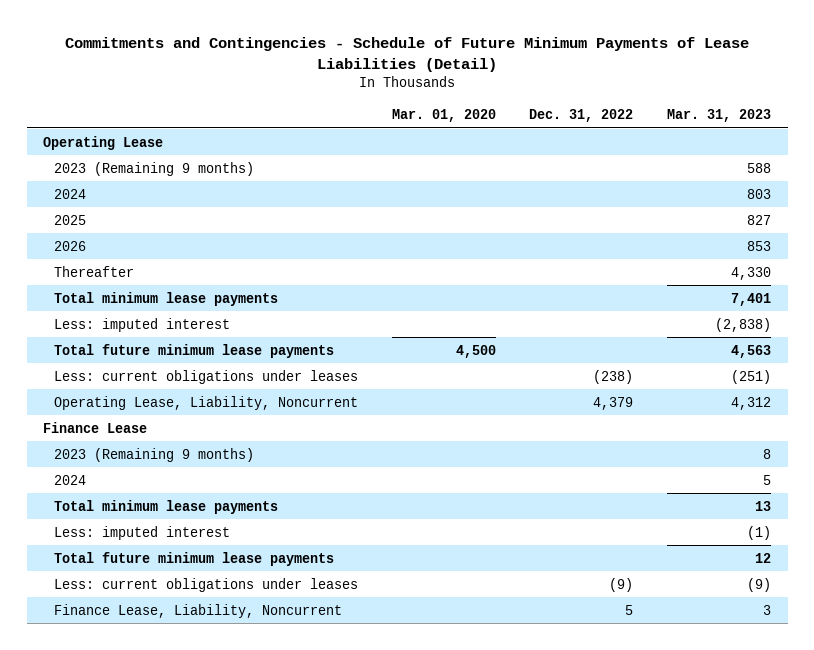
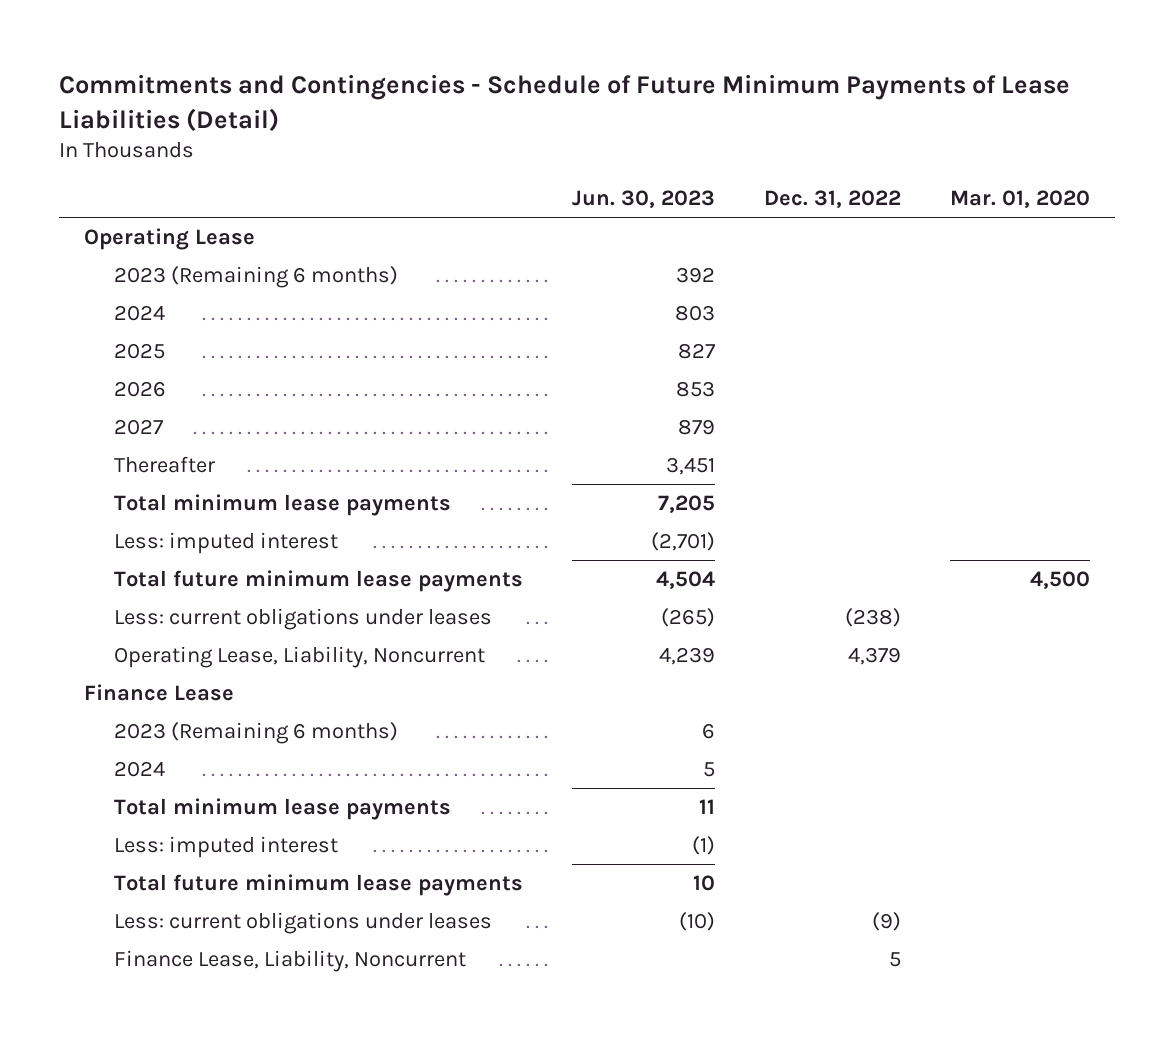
[666,108,771,122] Mar. 31, 2023 -> none
none -> [572,190,716,209] Jun. 30, 2023
[54,161,255,176] 2023 (Remaining 9 months) -> [114,265,399,288] 2023 (Remaining 6 months)
none -> [114,418,164,435] 2027
[54,447,255,462] 2023 (Remaining 9 months) -> [114,721,399,744] 2023 (Remaining 6 months)

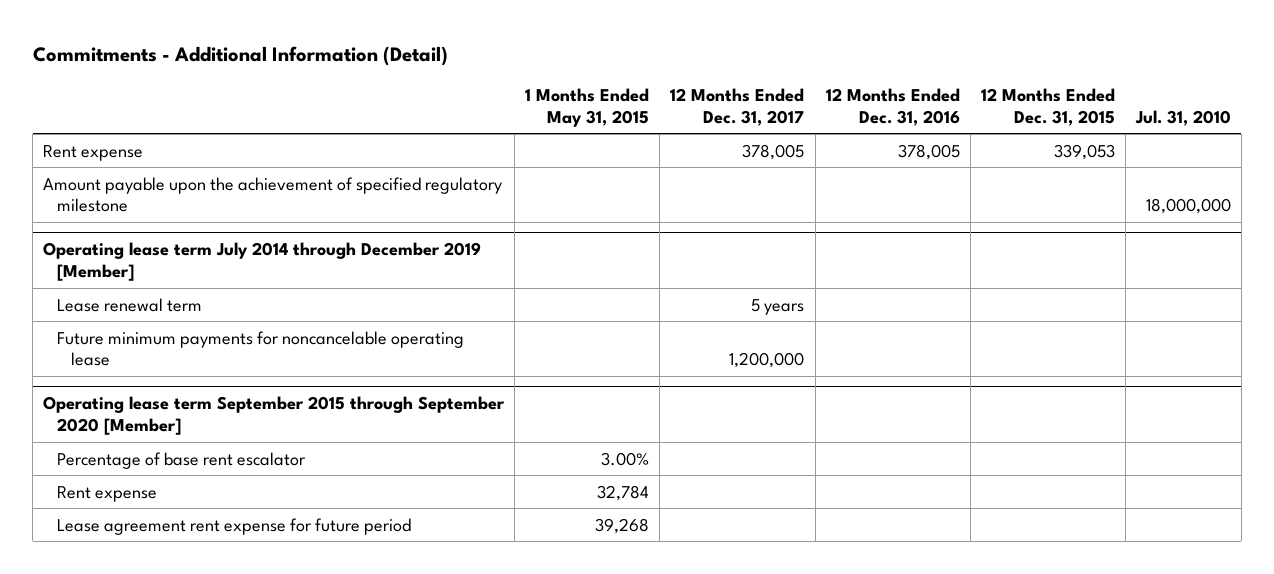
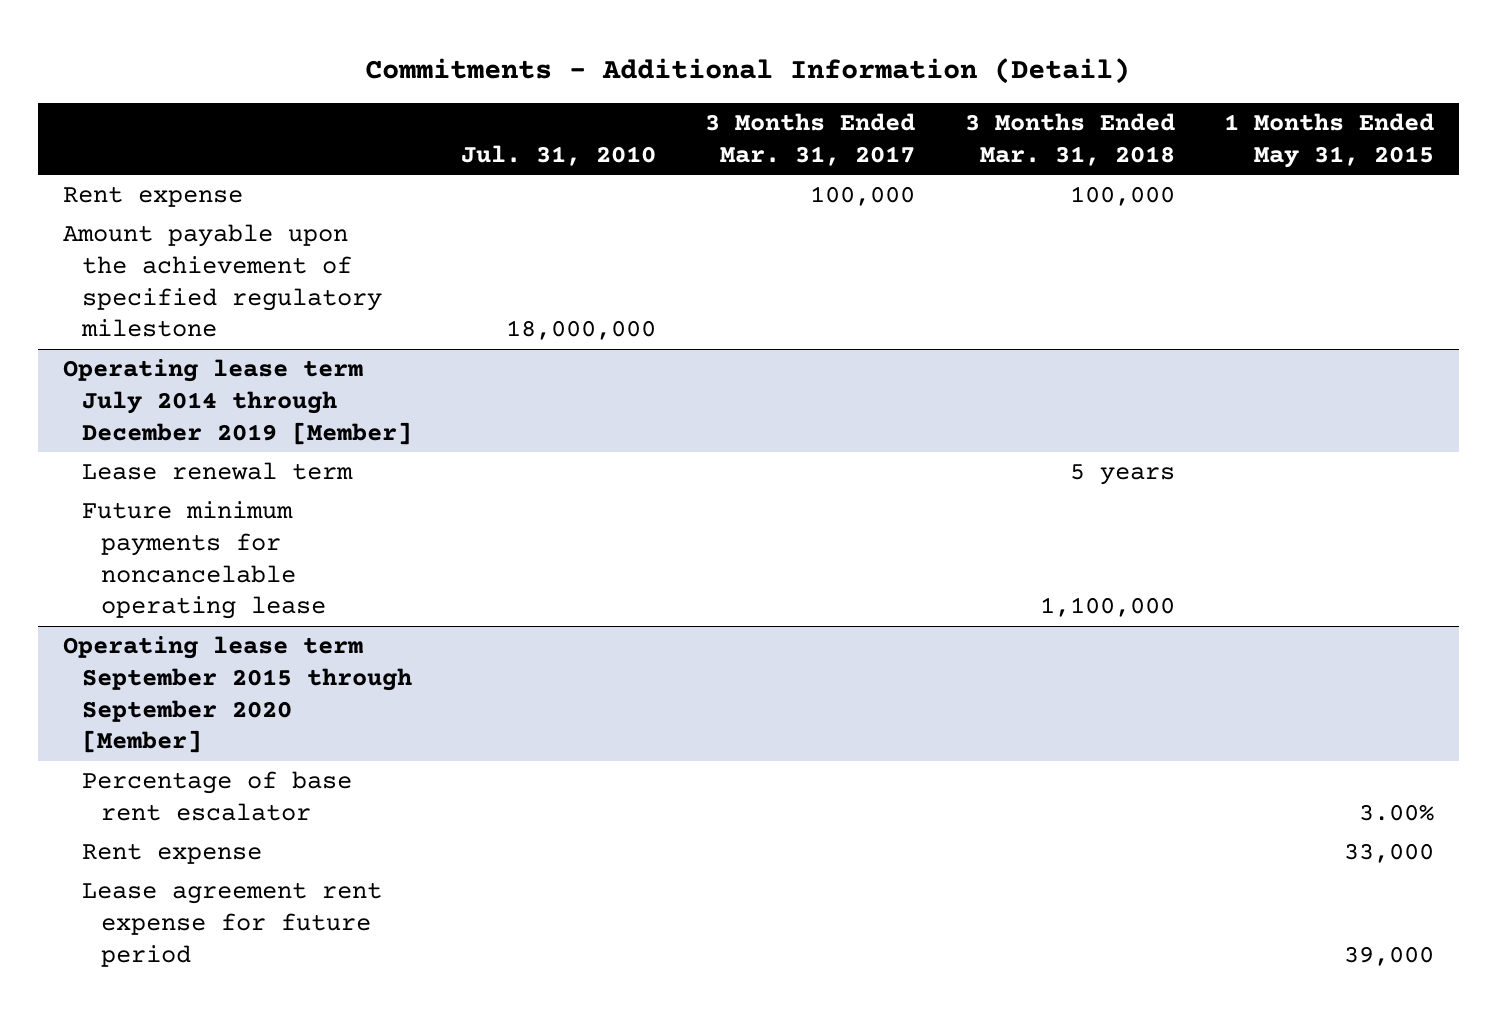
[670,88,805,126] 12 Months Ended Dec. 31, 2017 -> none
[825,88,960,126] 12 Months Ended Dec. 31, 2016 -> none
[980,88,1115,126] 12 Months Ended Dec. 31, 2015 -> none
none -> [705,113,916,166] 3 Months Ended Mar. 31, 2017
none -> [964,113,1175,166] 3 Months Ended Mar. 31, 2018
[597,484,650,501] 32,784 -> [1344,843,1435,864] 33,000
[595,517,650,534] 39,268 -> [1344,945,1435,966] 39,000

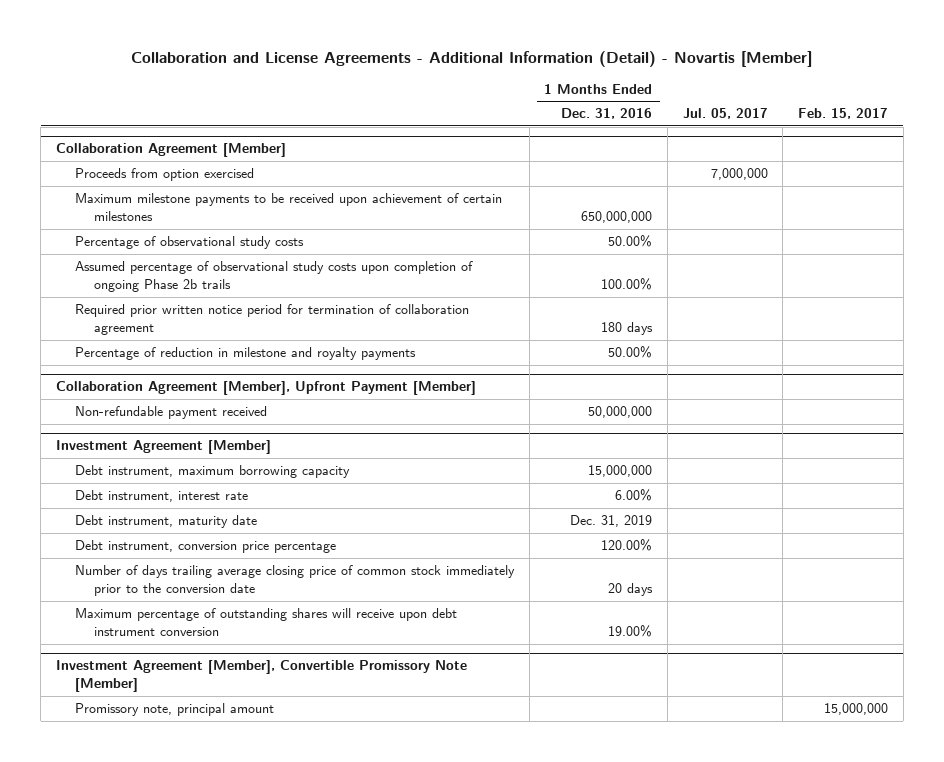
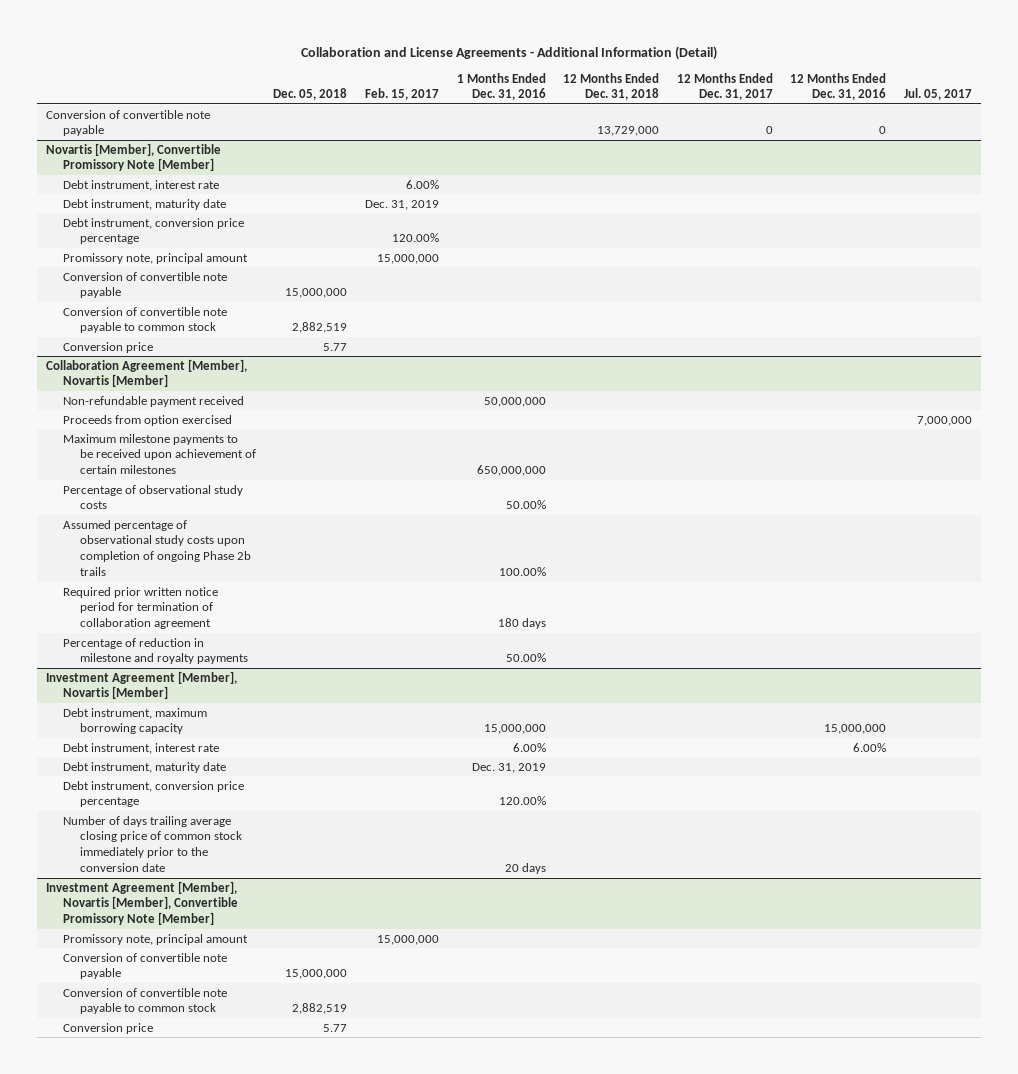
[131,50,813,67] Collaboration and License Agreements - Additional Information (Detail) - Novartis [Member] -> [301,45,718,60] Collaboration and License Agreements - Additional Information (Detail)
none -> [273,88,348,101] Dec. 05, 2018
none -> [563,72,660,101] 12 Months Ended Dec. 31, 2018
none -> [676,72,773,101] 12 Months Ended Dec. 31, 2017
none -> [790,72,887,101] 12 Months Ended Dec. 31, 2016
none -> [46,109,211,137] Conversion of convertible note payable
none -> [46,142,222,172] Novartis [Member], Convertible Promissory Note [Member]
none -> [62,179,219,191] Debt instrument, interest rate
none -> [62,198,226,210] Debt instrument, maturity date
none -> [62,217,244,245] Debt instrument, conversion price percentage
none -> [62,252,248,264] Promissory note, principal amount
none -> [62,271,227,299] Conversion of convertible note payable
none -> [62,306,227,334] Conversion of convertible note payable to common stock
none -> [62,341,153,353] Conversion price
[55,143,286,158] Collaboration Agreement [Member] -> [46,358,248,388] Collaboration Agreement [Member], Novartis [Member]
none -> [62,395,244,407] Non-refundable payment received
[55,381,476,396] Collaboration Agreement [Member], Upfront Payment [Member] -> none
[74,406,267,420] Non-refundable payment received -> none
[55,440,271,455] Investment Agreement [Member] -> [46,670,238,700] Investment Agreement [Member], Novartis [Member]
[74,608,457,637] Maximum percentage of outstanding shares will receive upon debt instrument conversion -> none
[55,660,467,693] Investment Agreement [Member], Convertible Promissory Note [Member] -> [46,880,238,926] Investment Agreement [Member], Novartis [Member], Convertible Promissory Note [Member]
none -> [62,952,227,980] Conversion of convertible note payable
none -> [62,987,227,1015] Conversion of convertible note payable to common stock
none -> [62,1022,153,1034] Conversion price

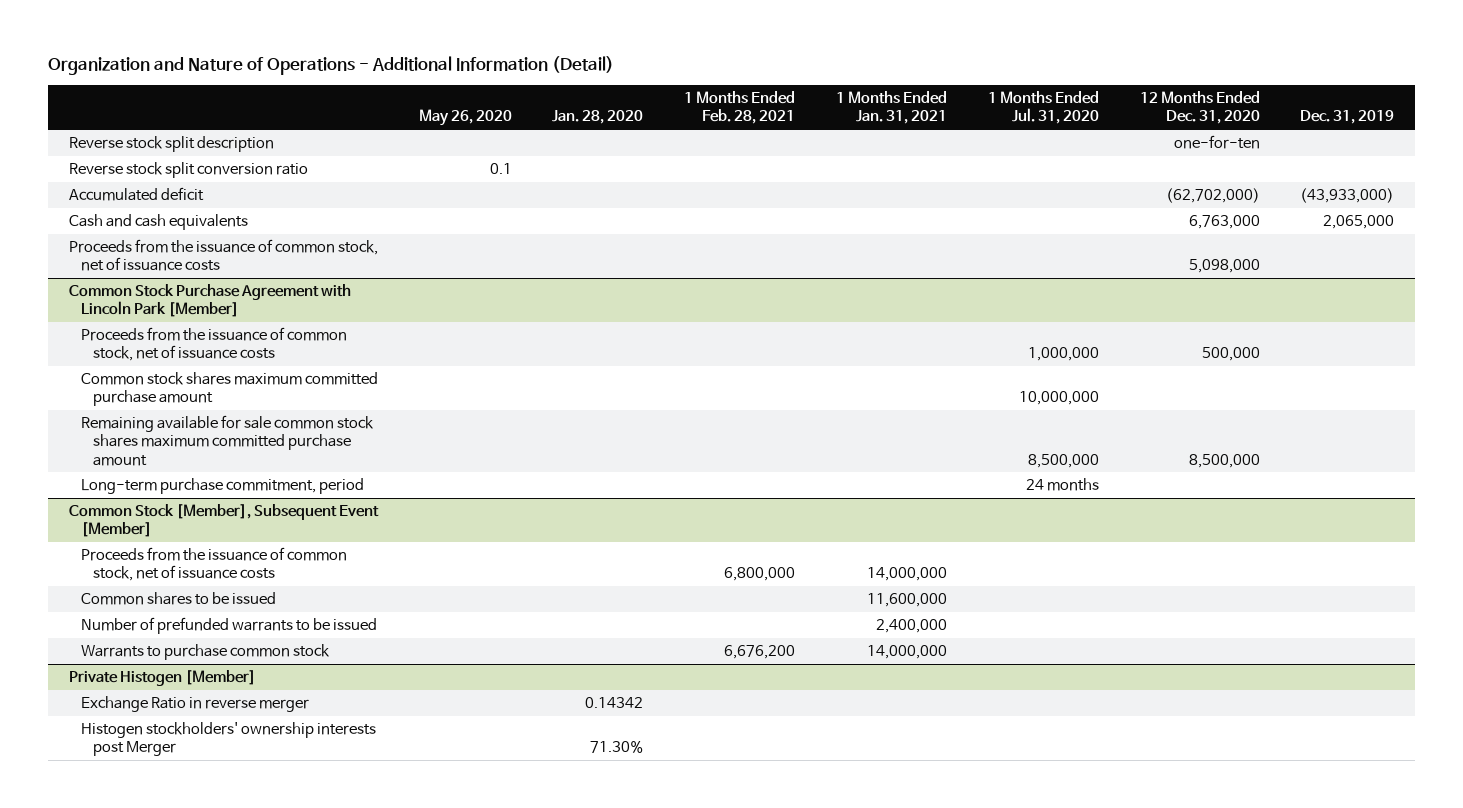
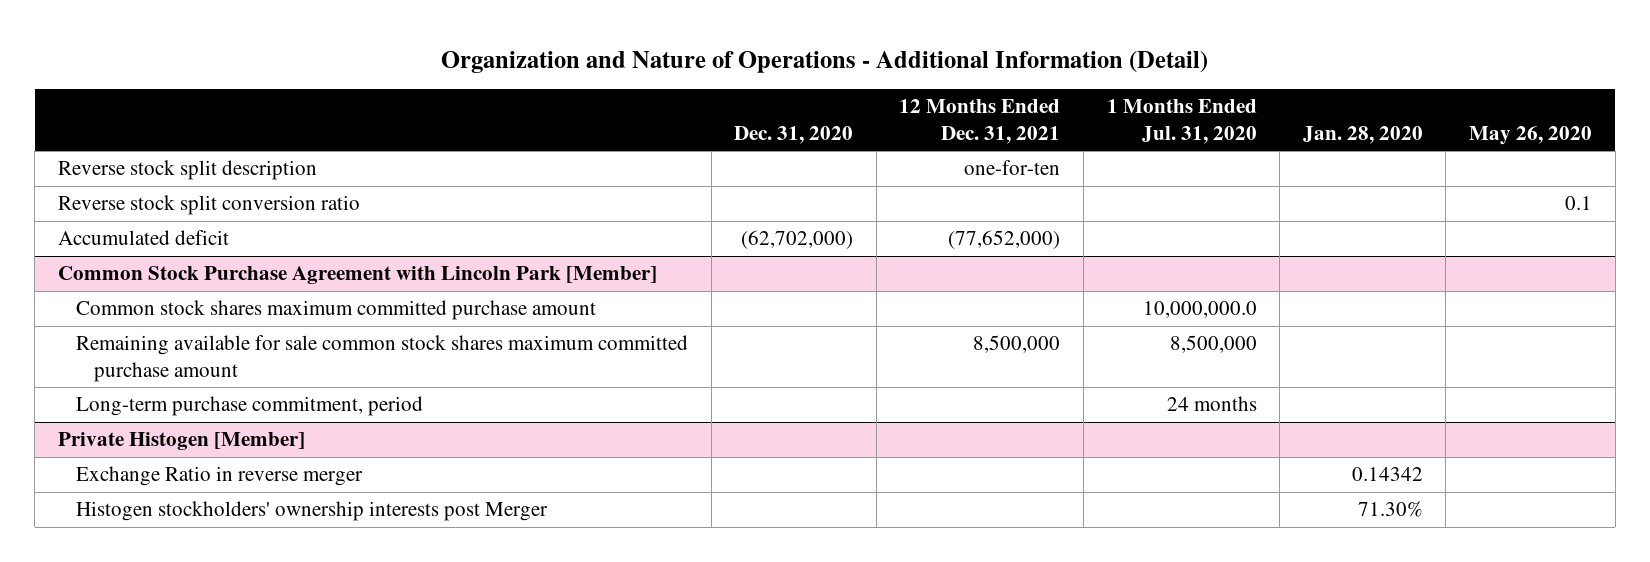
[684,90,796,125] 1 Months Ended Feb. 28, 2021 -> none
[835,90,947,125] 1 Months Ended Jan. 31, 2021 -> none
[1139,90,1260,125] 12 Months Ended Dec. 31, 2020 -> none
[1300,110,1395,125] Dec. 31, 2019 -> none
none -> [734,125,854,144] Dec. 31, 2020
none -> [899,99,1061,144] 12 Months Ended Dec. 31, 2021
[68,214,248,231] Cash and cash equivalents -> none
[68,239,378,272] Proceeds from the issuance of common stock, net of issuance costs -> none
[80,327,347,362] Proceeds from the issuance of common stock, net of issuance costs -> none
[1018,391,1099,406] 10,000,000 -> [1142,301,1257,319] 10,000,000.0
[68,504,379,538] Common Stock [Member], Subsequent Event [Member] -> none
[80,547,347,582] Proceeds from the issuance of common stock, net of issuance costs -> none
[80,592,276,606] Common shares to be issued -> none
[80,617,377,635] Number of prefunded warrants to be issued -> none
[80,644,330,661] Warrants to purchase common stock -> none

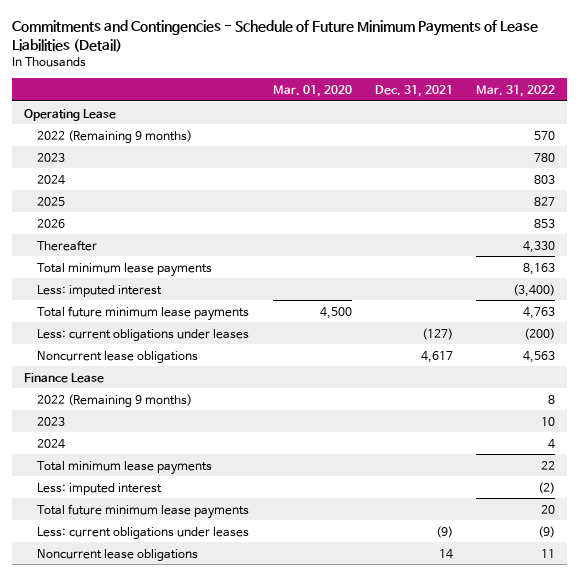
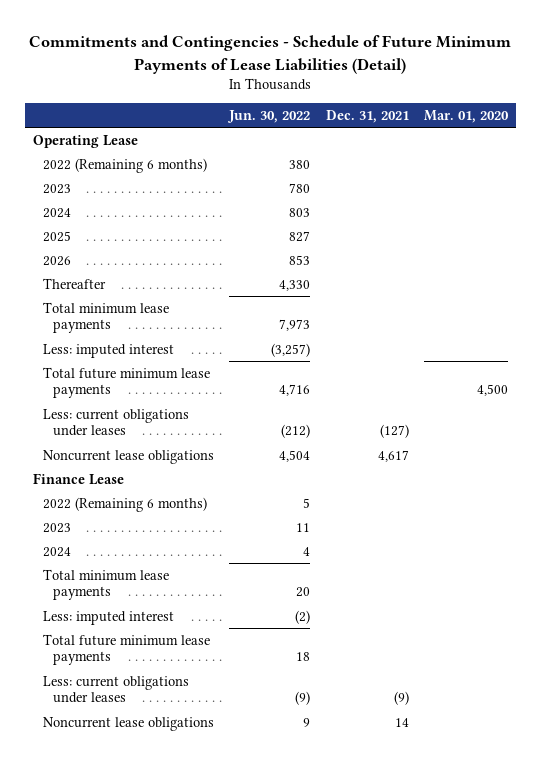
[475,84,555,97] Mar. 31, 2022 -> none
none -> [227,109,311,123] Jun. 30, 2022
[37,129,193,143] 2022 (Remaining 9 months) -> [43,157,208,173] 2022 (Remaining 6 months)
[37,393,193,407] 2022 (Remaining 9 months) -> [43,496,208,512] 2022 (Remaining 6 months)

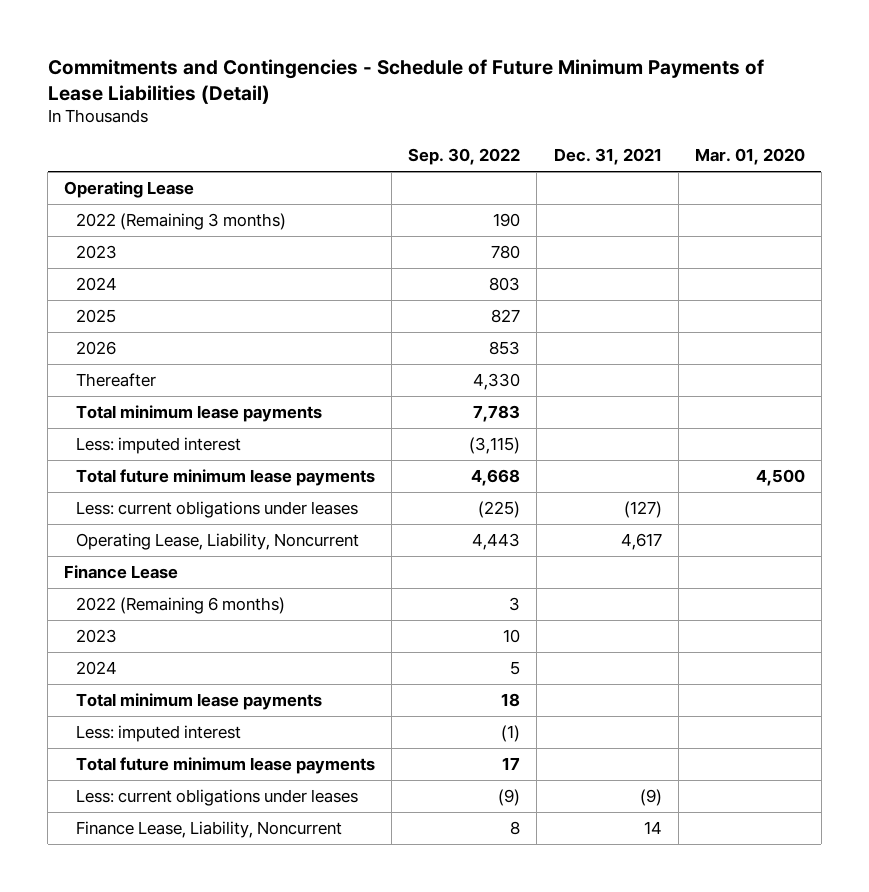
[227,109,311,123] Jun. 30, 2022 -> none
none -> [408,148,521,166] Sep. 30, 2022
[43,157,208,173] 2022 (Remaining 6 months) -> [76,212,287,230] 2022 (Remaining 3 months)
[43,449,215,464] Noncurrent lease obligations -> [76,532,360,550] Operating Lease, Liability, Noncurrent
[43,716,215,731] Noncurrent lease obligations -> [76,820,343,838] Finance Lease, Liability, Noncurrent

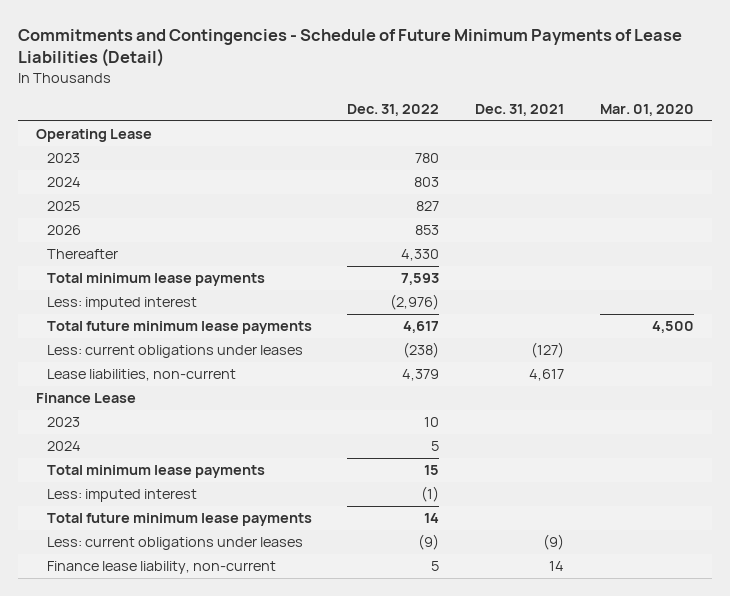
[408,148,521,166] Sep. 30, 2022 -> none
none -> [347,104,440,117] Dec. 31, 2022
[76,212,287,230] 2022 (Remaining 3 months) -> none
[76,532,360,550] Operating Lease, Liability, Noncurrent -> [46,369,236,382] Lease liabilities, non-current
[76,596,286,614] 2022 (Remaining 6 months) -> none
[76,820,343,838] Finance Lease, Liability, Noncurrent -> [46,561,276,575] Finance lease liability, non-current

